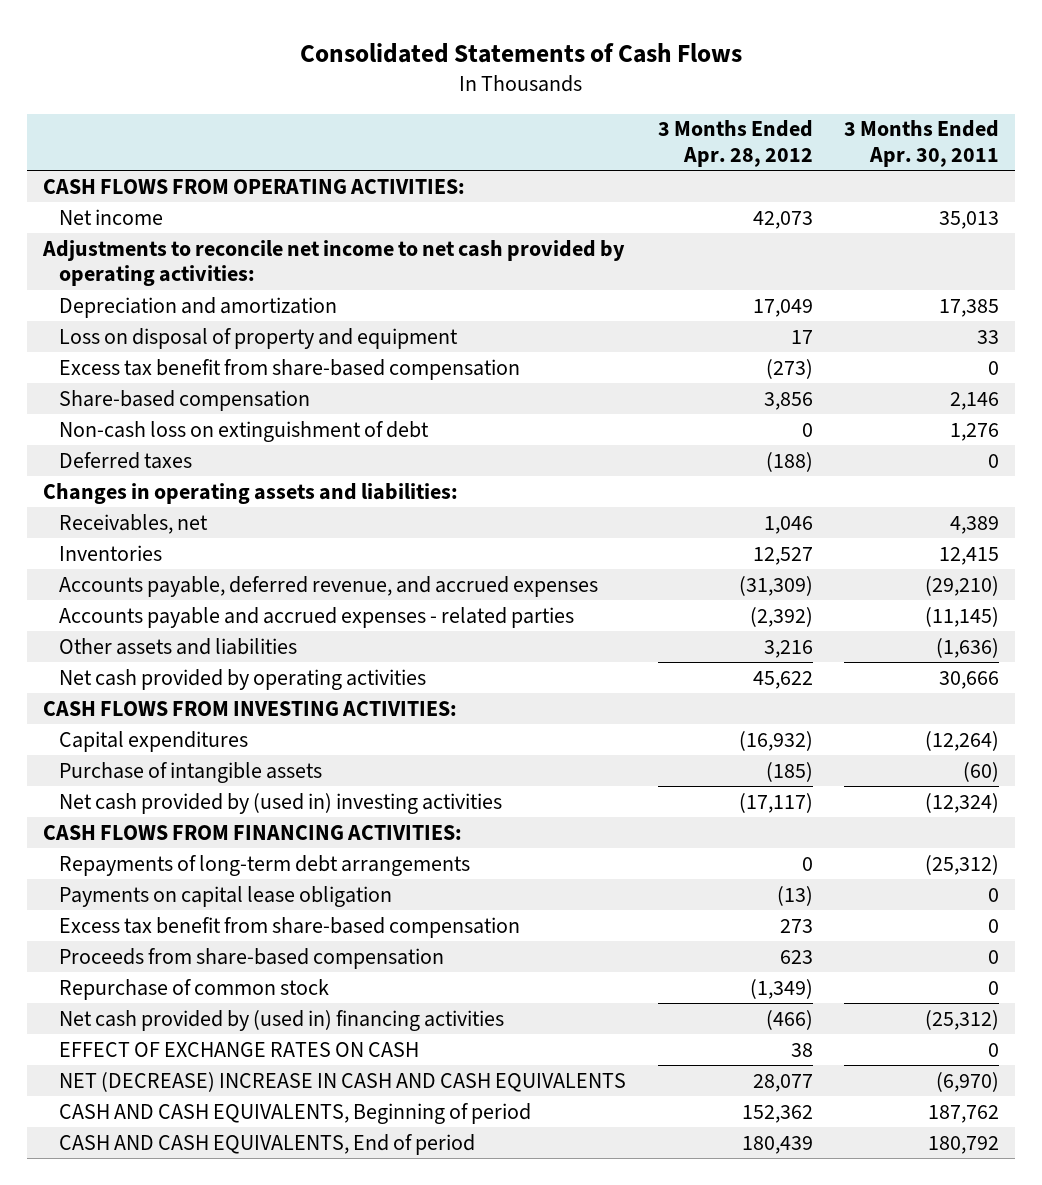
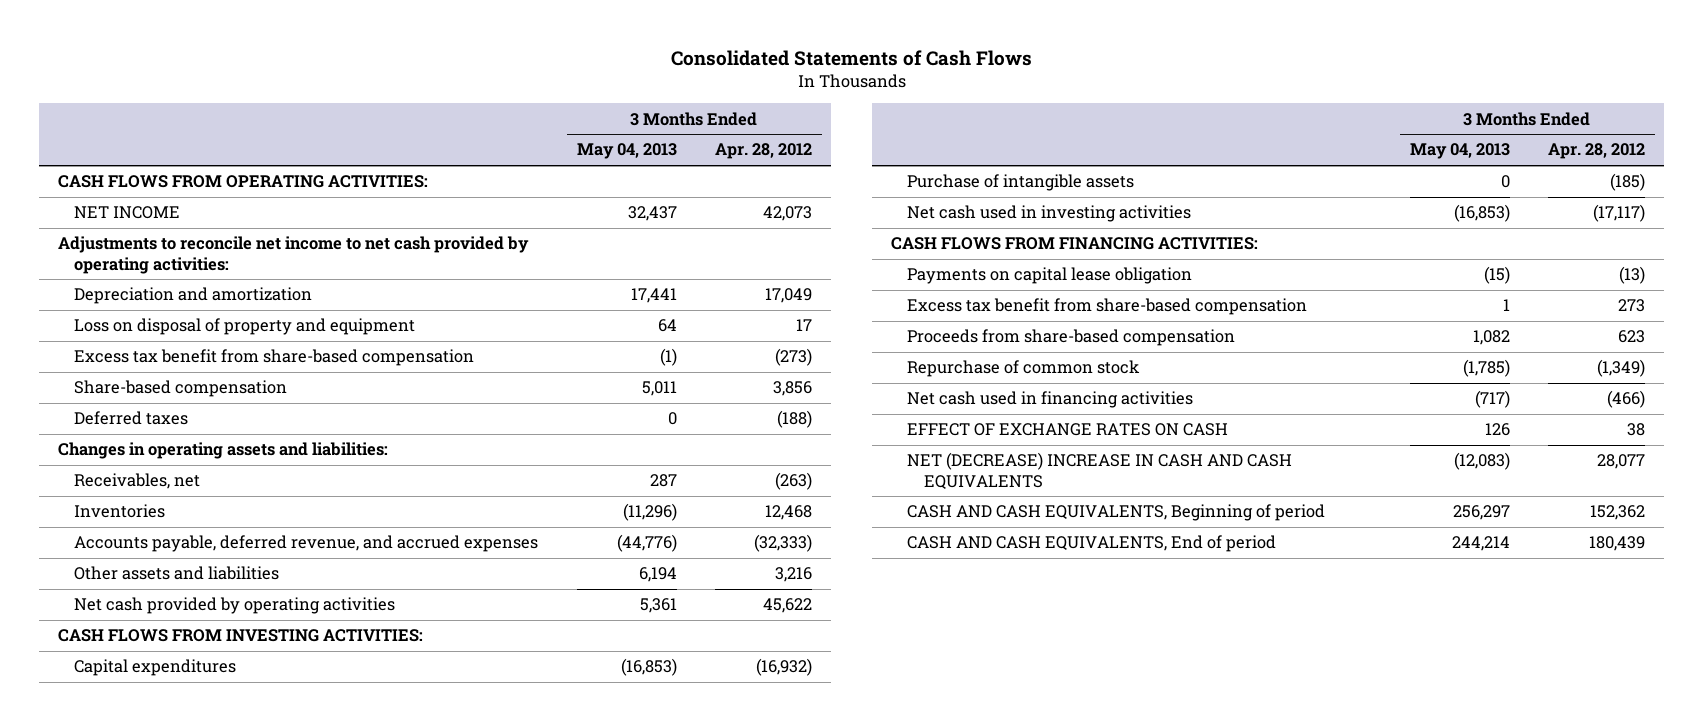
[844,120,1000,167] 3 Months Ended Apr. 30, 2011 -> none
none -> [576,143,677,160] May 04, 2013
[59,208,164,225] Net income -> [74,206,181,220] NET INCOME
[59,420,430,442] Non-cash loss on extinguishment of debt -> none
[59,606,575,628] Accounts payable and accrued expenses - related parties -> none
[763,515,813,534] 1,046 -> [774,472,812,491] (263)
[752,546,813,565] 12,527 -> [764,505,812,521] 12,468
[738,575,813,596] (31,309) -> [753,534,812,553] (32,333)
[59,792,503,814] Net cash provided by (used in) investing activities -> [907,205,1192,223] Net cash used in investing activities
[59,854,471,876] Repayments of long-term debt arrangements -> none
[59,1009,505,1031] Net cash provided by (used in) financing activities -> [907,391,1194,409] Net cash used in financing activities

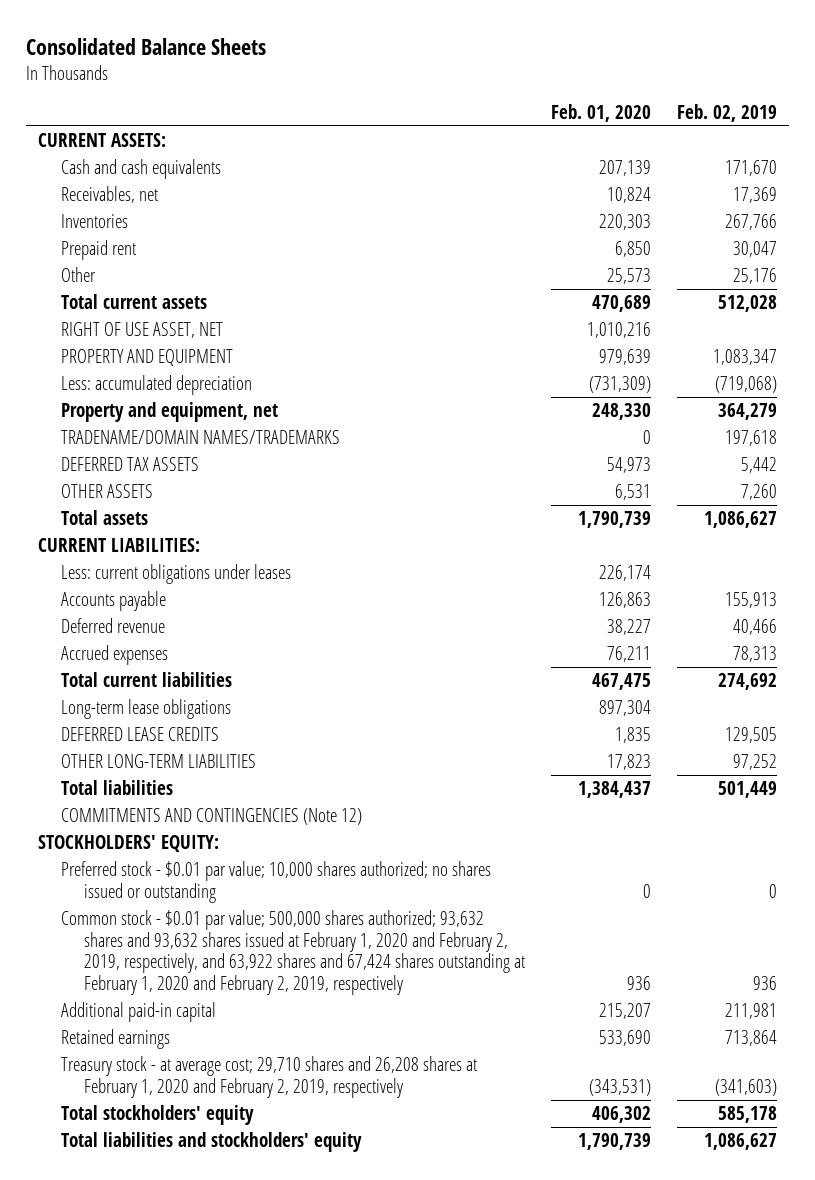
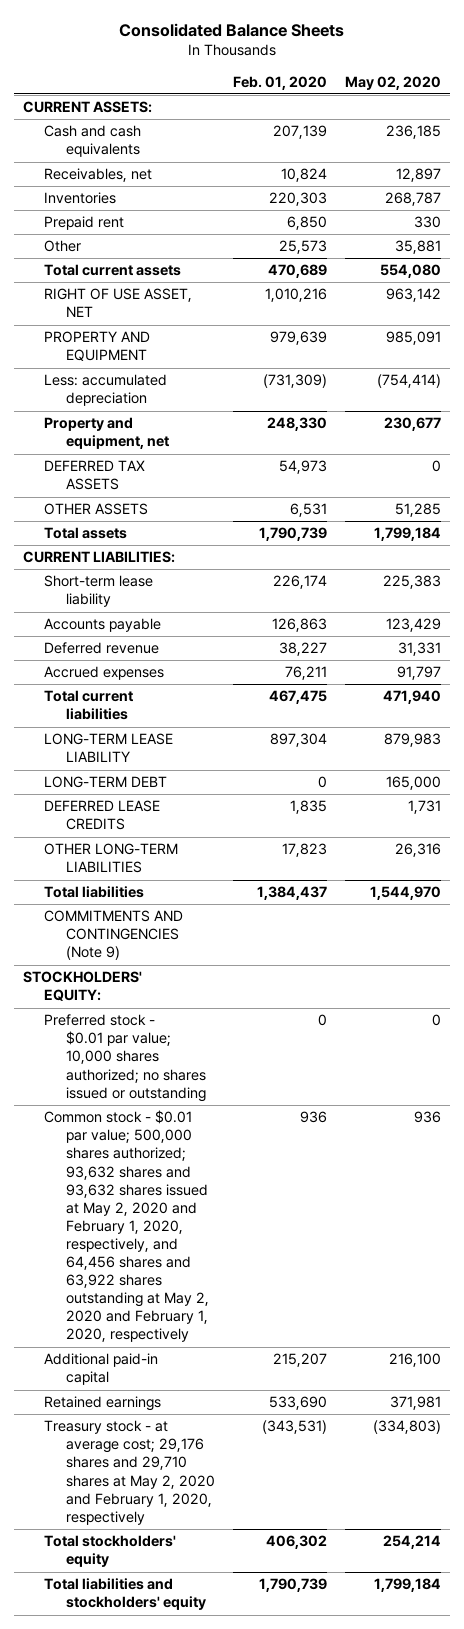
[676,103,777,122] Feb. 02, 2019 -> none
none -> [345,75,442,90] May 02, 2020
[61,430,341,445] TRADENAME/DOMAIN NAMES/TRADEMARKS -> none
[61,564,292,585] Less: current obligations under leases -> [44,575,154,608] Short-term lease liability
[61,699,232,720] Long-term lease obligations -> [44,733,174,763] LONG-TERM LEASE LIABILITY
none -> [44,776,168,789] LONG-TERM DEBT
[61,808,363,826] COMMITMENTS AND CONTINGENCIES (Note 12) -> [44,910,184,961] COMMITMENTS AND CONTINGENCIES (Note 9)
[61,910,526,995] Common stock - $0.01 par value; 500,000 shares authorized; 93,632 shares and 93,632 shares issued at February 1, 2020 and February 2, 2019, respectively, and 63,922 shares and 67,424 shares outstanding at February 1, 2020 and February 2, 2019, respectively -> [44,1110,210,1343] Common stock - $0.01 par value; 500,000 shares authorized; 93,632 shares and 93,632 shares issued at May 2, 2020 and February 1, 2020, respectively, and 64,456 shares and 63,922 shares outstanding at May 2, 2020 and February 1, 2020, respectively
[61,1056,478,1098] Treasury stock - at average cost; 29,710 shares and 26,208 shares at February 1, 2020 and February 2, 2019, respectively -> [44,1420,216,1525] Treasury stock - at average cost; 29,176 shares and 29,710 shares at May 2, 2020 and February 1, 2020, respectively

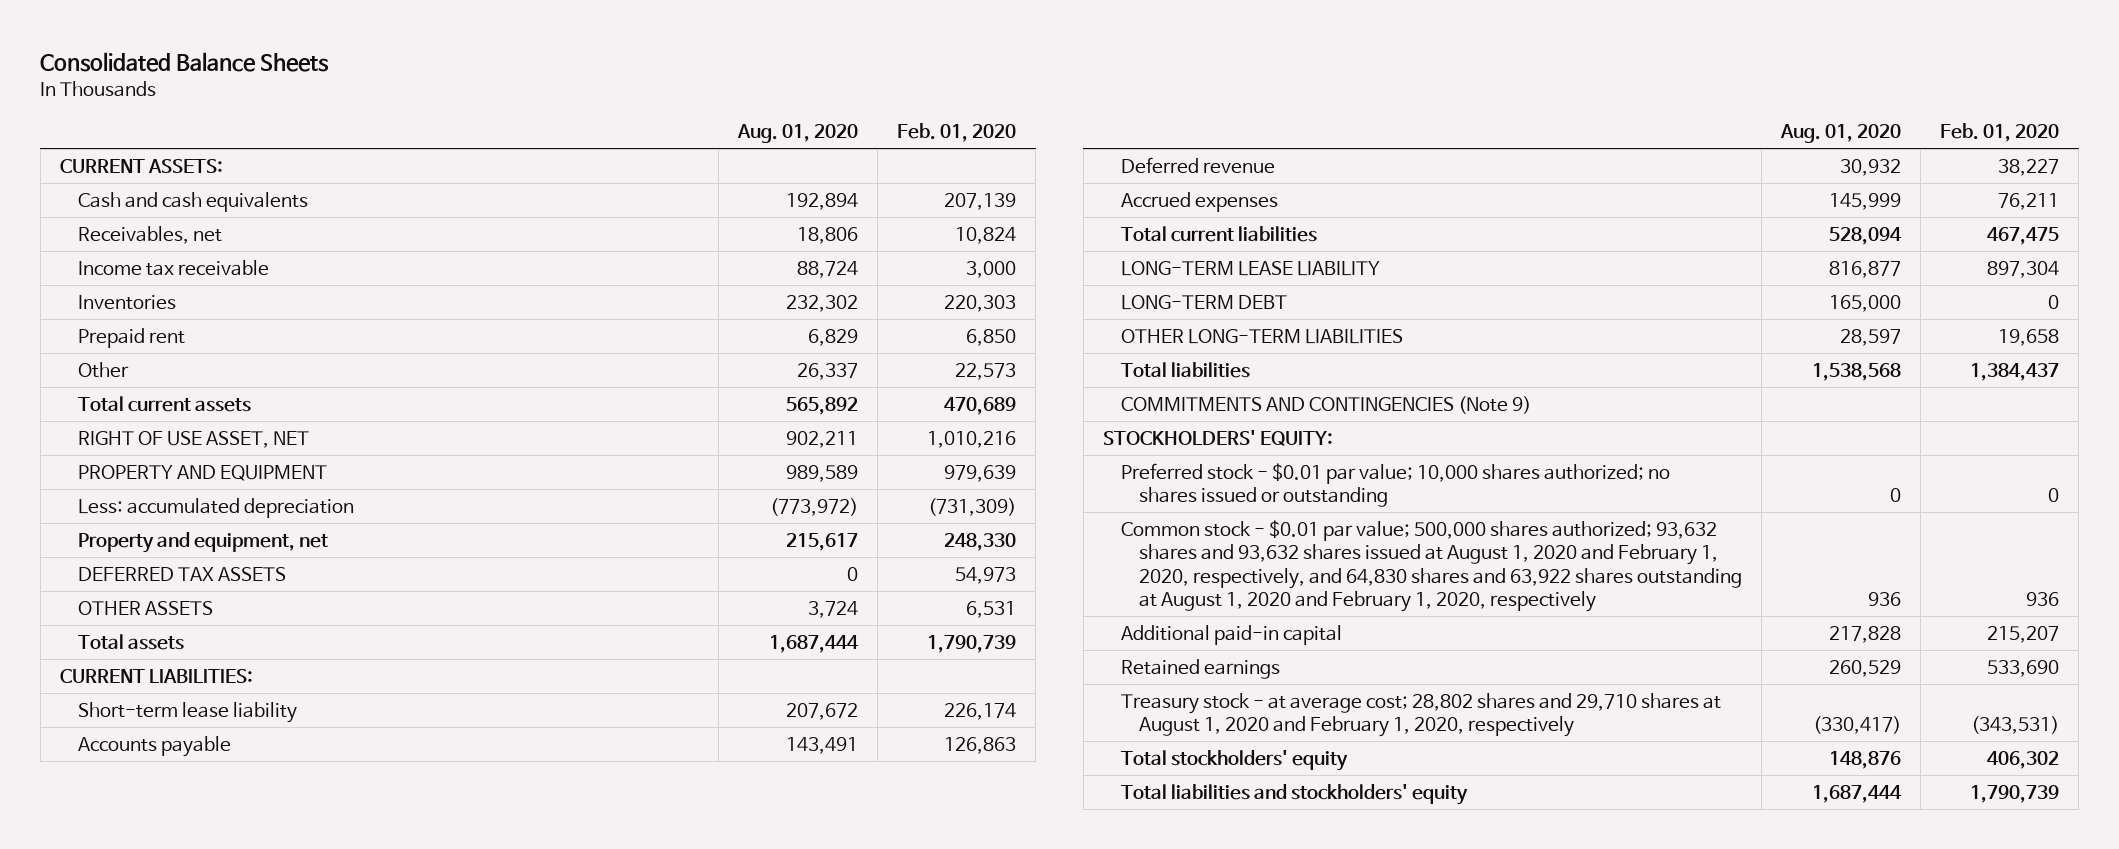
[345,75,442,90] May 02, 2020 -> none
none -> [737,124,859,144] Aug. 01, 2020
none -> [77,259,269,276] Income tax receivable
[279,240,328,255] 25,573 -> [955,362,1017,380] 22,573
[44,800,161,831] DEFERRED LEASE CREDITS -> none
[282,843,328,858] 17,823 -> [1998,328,2060,346] 19,658
[44,1110,210,1343] Common stock - $0.01 par value; 500,000 shares authorized; 93,632 shares and 93,632 shares issued at May 2, 2020 and February 1, 2020, respectively, and 64,456 shares and 63,922 shares outstanding at May 2, 2020 and February 1, 2020, respectively -> [1121,519,1743,613] Common stock - $0.01 par value; 500,000 shares authorized; 93,632 shares and 93,632 shares issued at August 1, 2020 and February 1, 2020, respectively, and 64,830 shares and 63,922 shares outstanding at August 1, 2020 and February 1, 2020, respectively
[44,1420,216,1525] Treasury stock - at average cost; 29,176 shares and 29,710 shares at May 2, 2020 and February 1, 2020, respectively -> [1121,692,1722,738] Treasury stock - at average cost; 28,802 shares and 29,710 shares at August 1, 2020 and February 1, 2020, respectively

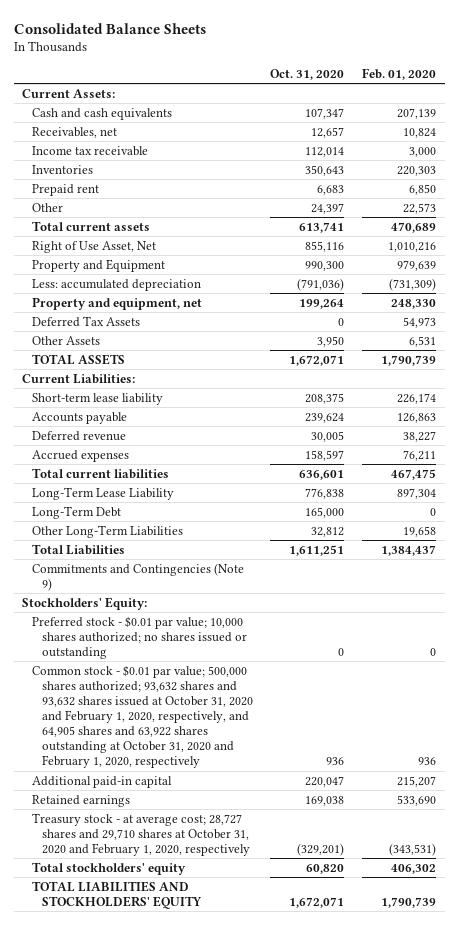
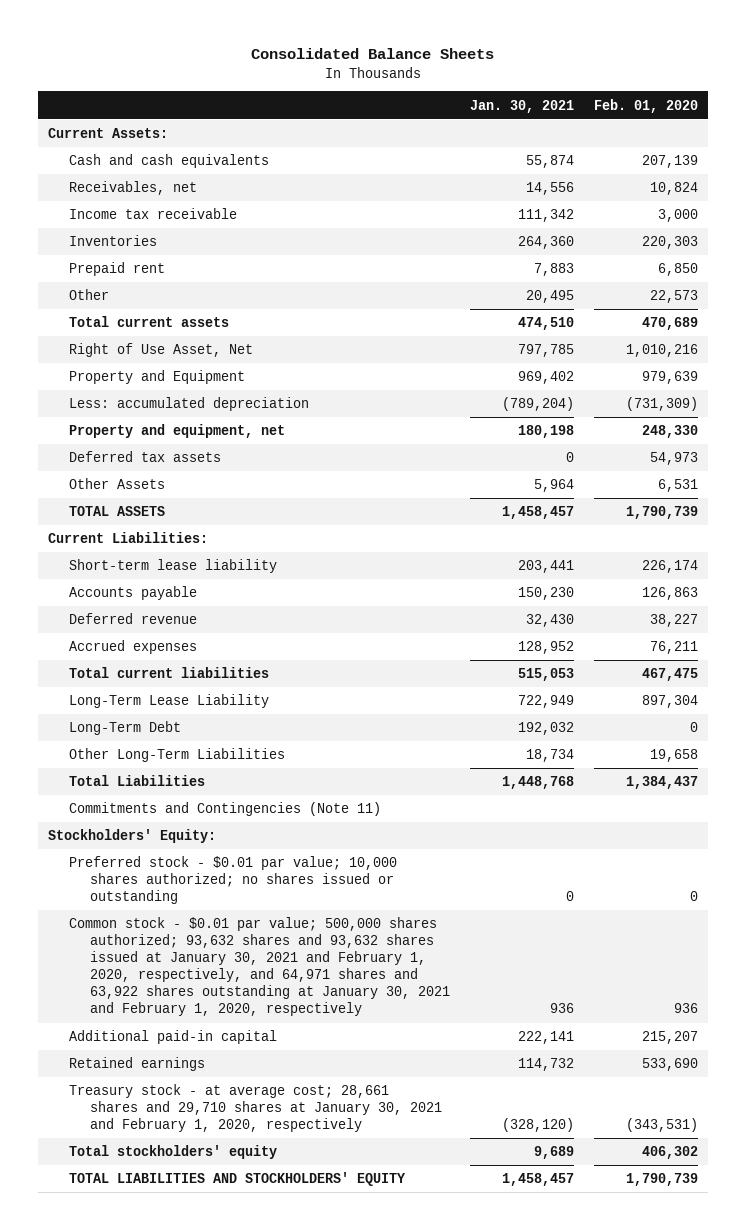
[270,68,345,80] Oct. 31, 2020 -> none
none -> [470,99,575,113] Jan. 30, 2021
[32,315,141,327] Deferred Tax Assets -> [69,451,222,463] Deferred tax assets
[32,562,245,591] Commitments and Contingencies (Note 9) -> [69,802,382,817] Commitments and Contingencies (Note 11)
[32,664,253,769] Common stock - $0.01 par value; 500,000 shares authorized; 93,632 shares and 93,632 shares issued at October 31, 2020 and February 1, 2020, respectively, and 64,905 shares and 63,922 shares outstanding at October 31, 2020 and February 1, 2020, respectively -> [69,917,451,1017] Common stock - $0.01 par value; 500,000 shares authorized; 93,632 shares and 93,632 shares issued at January 30, 2021 and February 1, 2020, respectively, and 64,971 shares and 63,922 shares outstanding at January 30, 2021 and February 1, 2020, respectively
[32,812,250,856] Treasury stock - at average cost; 28,727 shares and 29,710 shares at October 31, 2020 and February 1, 2020, respectively -> [69,1084,443,1133] Treasury stock - at average cost; 28,661 shares and 29,710 shares at January 30, 2021 and February 1, 2020, respectively

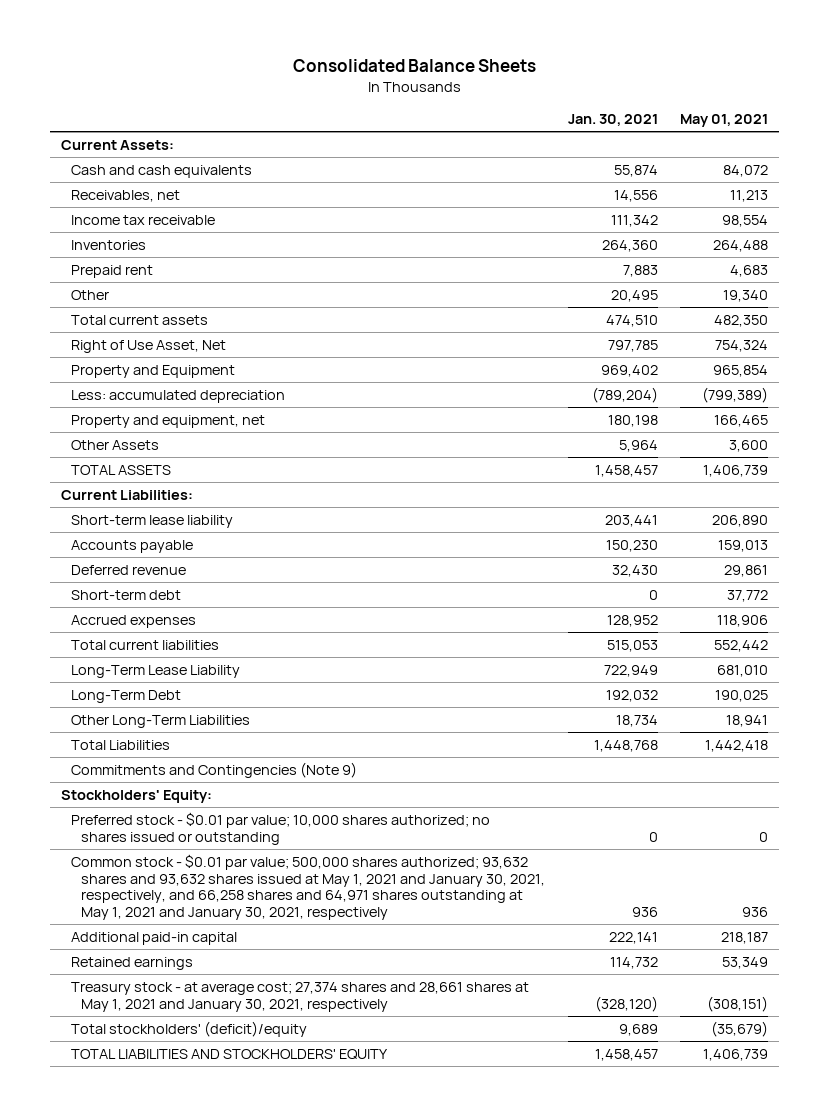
[594,98,699,113] Feb. 01, 2020 -> none
none -> [680,114,769,128] May 01, 2021
[69,451,222,463] Deferred tax assets -> none
none -> [71,589,182,600] Short-term debt
[69,802,382,817] Commitments and Contingencies (Note 11) -> [71,761,358,778] Commitments and Contingencies (Note 9)
[69,917,451,1017] Common stock - $0.01 par value; 500,000 shares authorized; 93,632 shares and 93,632 shares issued at January 30, 2021 and February 1, 2020, respectively, and 64,971 shares and 63,922 shares outstanding at January 30, 2021 and February 1, 2020, respectively -> [71,853,546,921] Common stock - $0.01 par value; 500,000 shares authorized; 93,632 shares and 93,632 shares issued at May 1, 2021 and January 30, 2021, respectively, and 66,258 shares and 64,971 shares outstanding at May 1, 2021 and January 30, 2021, respectively
[69,1084,443,1133] Treasury stock - at average cost; 28,661 shares and 29,710 shares at January 30, 2021 and February 1, 2020, respectively -> [71,981,530,1012] Treasury stock - at average cost; 27,374 shares and 28,661 shares at May 1, 2021 and January 30, 2021, respectively
[69,1145,278,1160] Total stockholders' equity -> [71,1020,308,1037] Total stockholders' (deficit)/equity

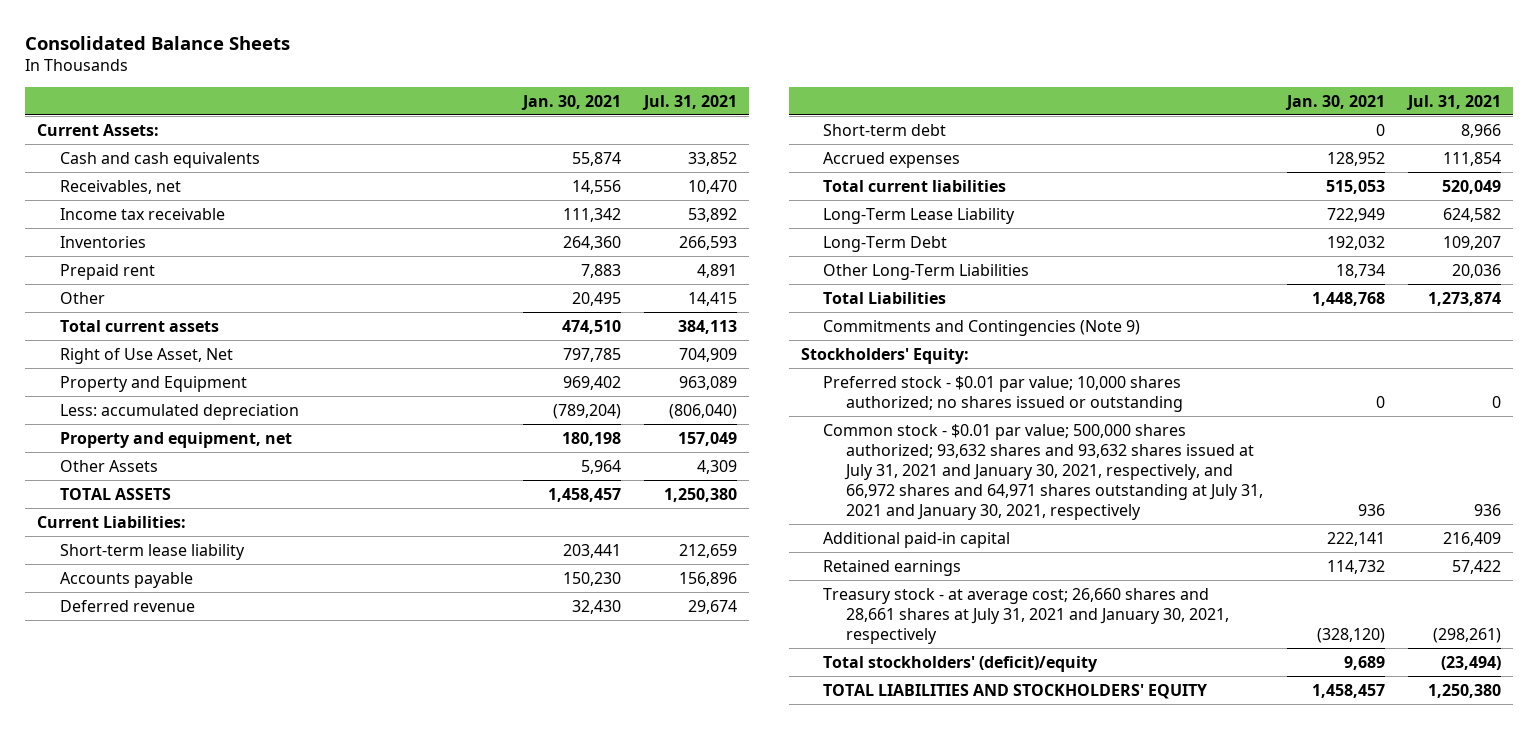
[680,114,769,128] May 01, 2021 -> none
none -> [642,94,738,110] Jul. 31, 2021
[71,853,546,921] Common stock - $0.01 par value; 500,000 shares authorized; 93,632 shares and 93,632 shares issued at May 1, 2021 and January 30, 2021, respectively, and 66,258 shares and 64,971 shares outstanding at May 1, 2021 and January 30, 2021, respectively -> [823,423,1264,520] Common stock - $0.01 par value; 500,000 shares authorized; 93,632 shares and 93,632 shares issued at July 31, 2021 and January 30, 2021, respectively, and 66,972 shares and 64,971 shares outstanding at July 31, 2021 and January 30, 2021, respectively
[71,981,530,1012] Treasury stock - at average cost; 27,374 shares and 28,661 shares at May 1, 2021 and January 30, 2021, respectively -> [823,587,1230,644] Treasury stock - at average cost; 26,660 shares and 28,661 shares at July 31, 2021 and January 30, 2021, respectively

